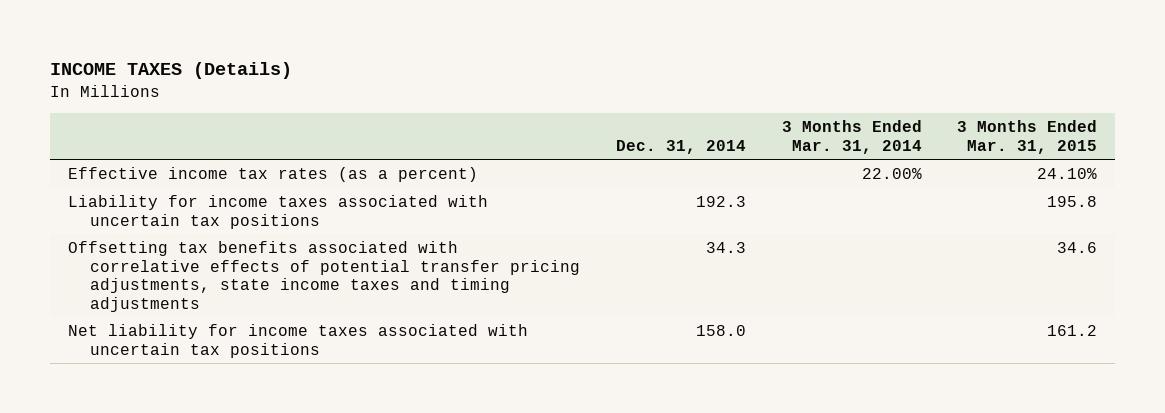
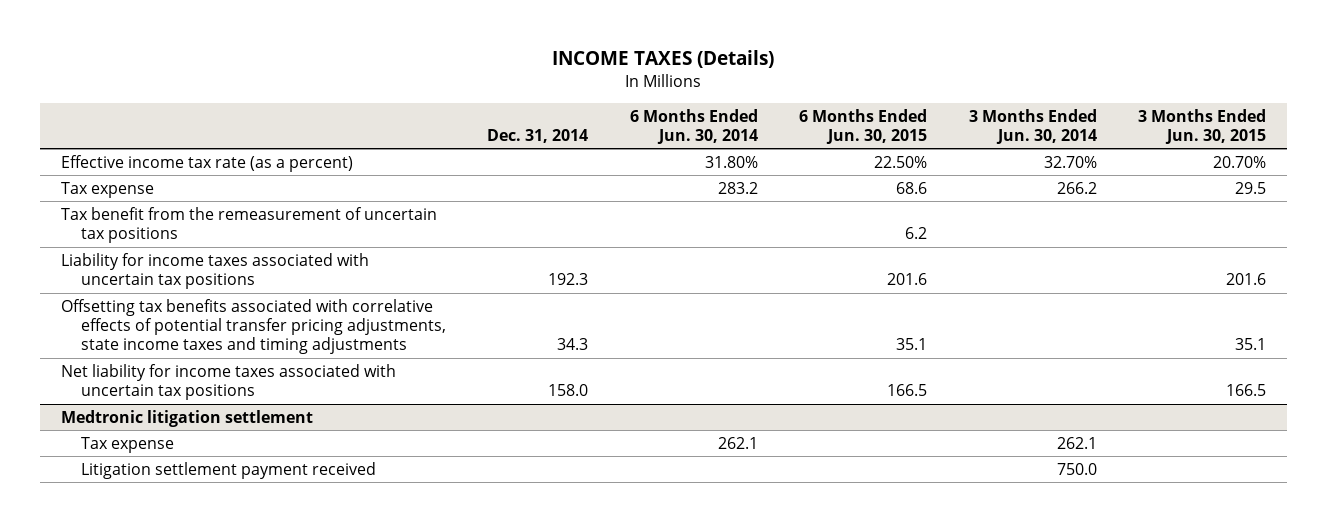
[781,119,922,154] 3 Months Ended Mar. 31, 2014 -> none
[957,119,1098,154] 3 Months Ended Mar. 31, 2015 -> none
none -> [629,108,758,144] 6 Months Ended Jun. 30, 2014
none -> [799,108,928,144] 6 Months Ended Jun. 30, 2015
none -> [968,108,1097,144] 3 Months Ended Jun. 30, 2014
none -> [1137,108,1266,144] 3 Months Ended Jun. 30, 2015
[67,167,478,183] Effective income tax rates (as a percent) -> [60,154,353,172] Effective income tax rate (as a percent)
none -> [60,181,154,198] Tax expense
none -> [60,206,437,244] Tax benefit from the remeasurement of uncertain tax positions
none -> [60,409,313,427] Medtronic litigation settlement
none -> [81,436,175,453] Tax expense
none -> [81,461,377,479] Litigation settlement payment received

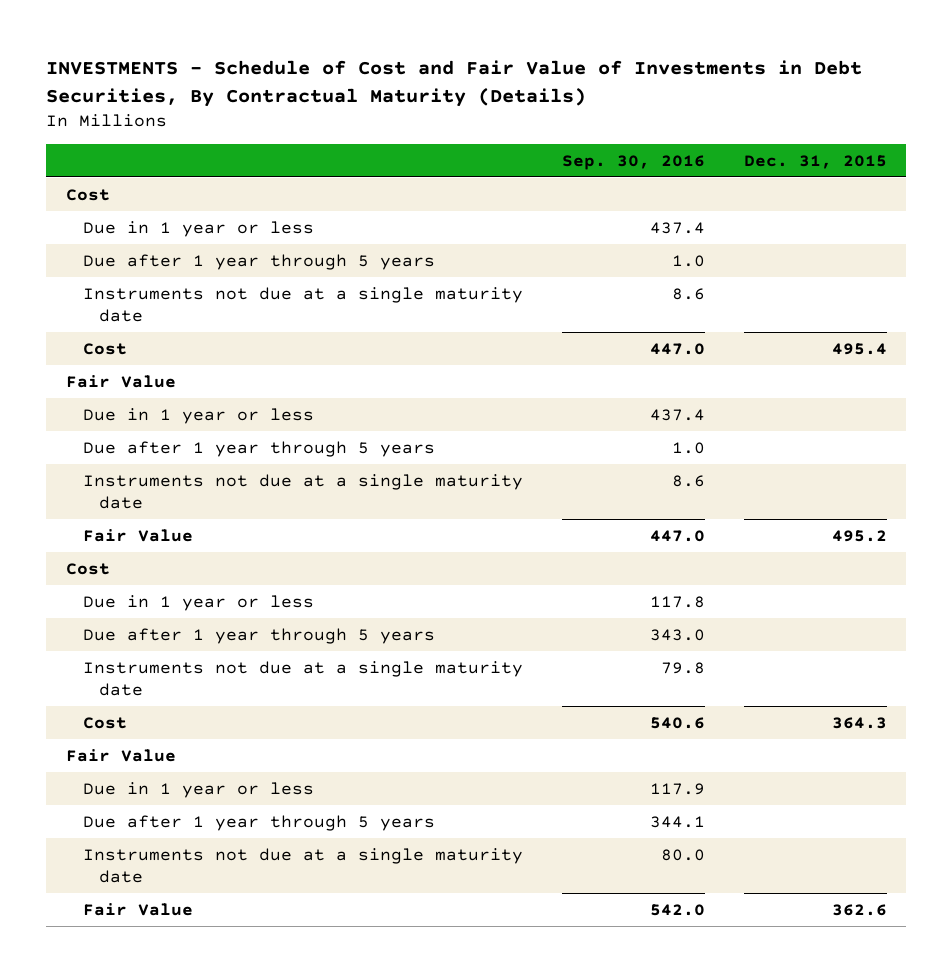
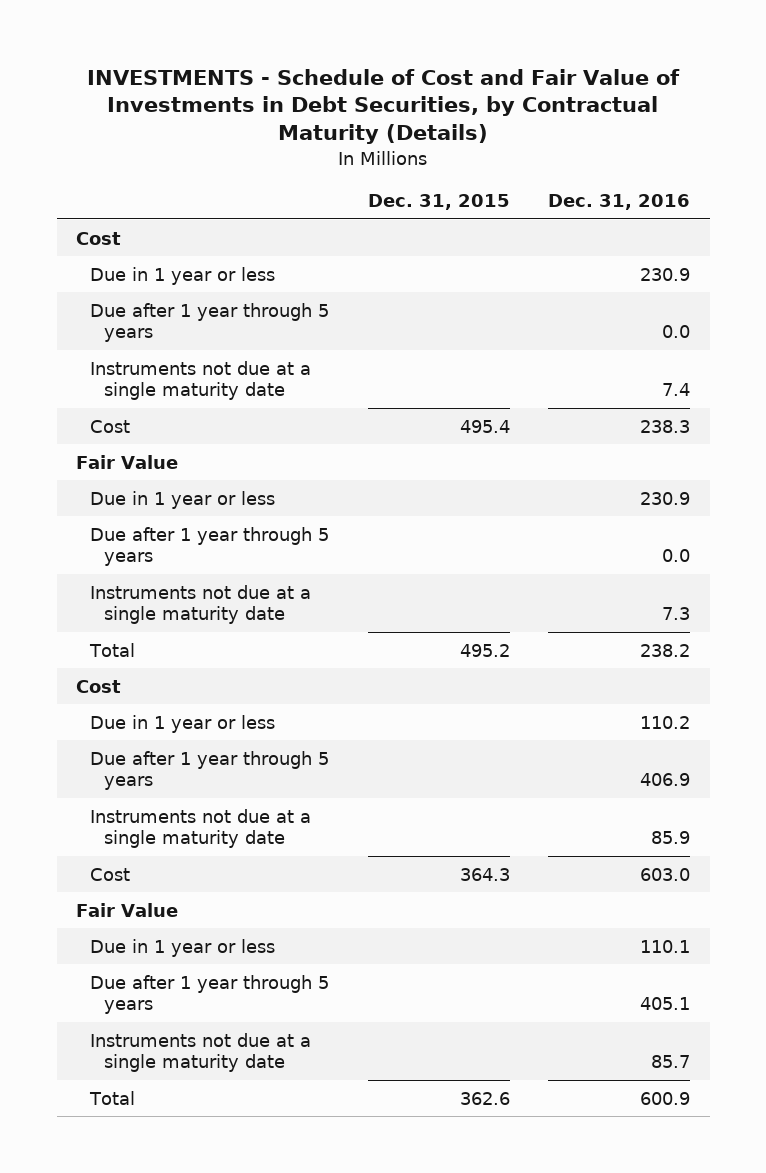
[46,60,863,107] INVESTMENTS - Schedule of Cost and Fair Value of Investments in Debt Securities, By Contractual Maturity (Details) -> [87,68,681,145] INVESTMENTS - Schedule of Cost and Fair Value of Investments in Debt Securities, by Contractual Maturity (Details)
[561,154,705,170] Sep. 30, 2016 -> none
none -> [548,194,691,211] Dec. 31, 2016
[82,528,193,542] Fair Value -> [89,642,136,657] Total
[82,902,193,916] Fair Value -> [89,1090,136,1105] Total

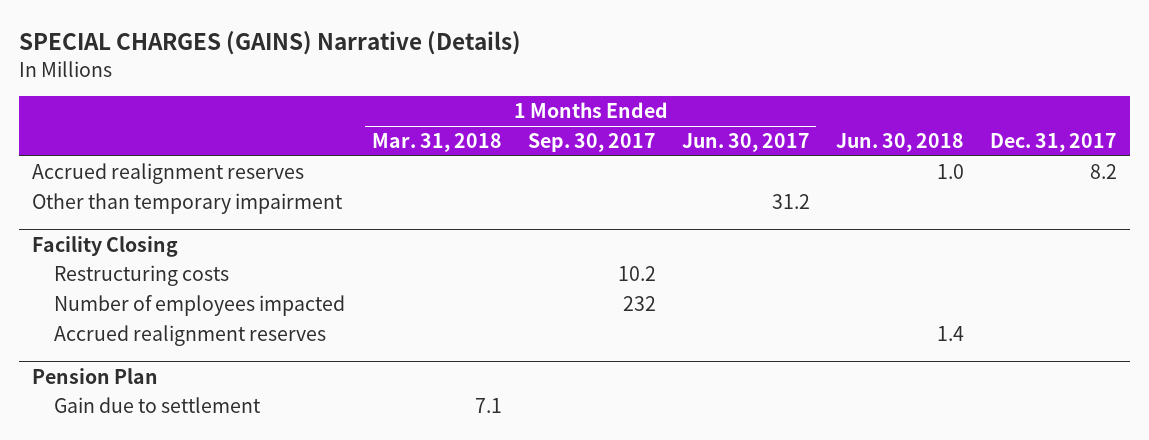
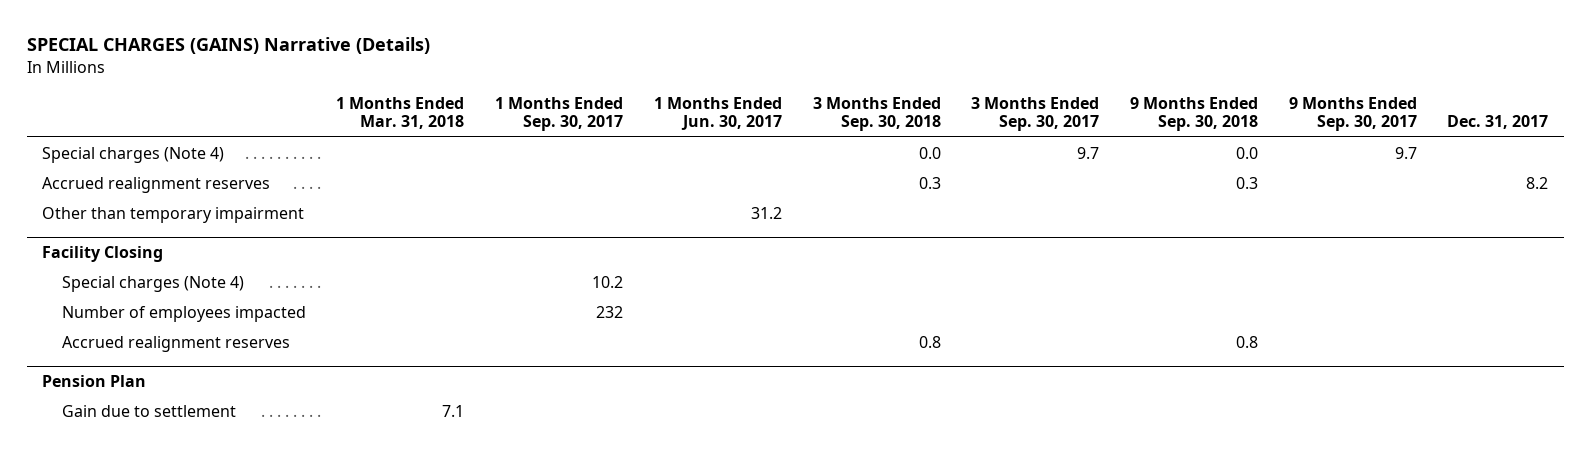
[835,133,964,153] Jun. 30, 2018 -> none
none -> [812,97,941,132] 3 Months Ended Sep. 30, 2018
none -> [971,97,1100,132] 3 Months Ended Sep. 30, 2017
none -> [1130,97,1259,132] 9 Months Ended Sep. 30, 2018
none -> [1288,97,1417,132] 9 Months Ended Sep. 30, 2017
none -> [42,146,225,163] Special charges (Note 4)
[54,265,230,287] Restructuring costs -> [61,275,244,292] Special charges (Note 4)

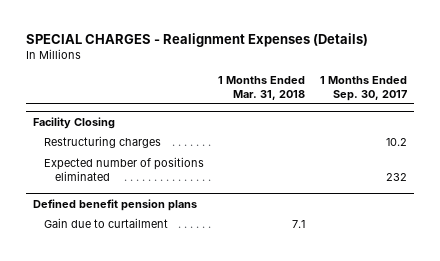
[26,37,430,55] SPECIAL CHARGES (GAINS) Narrative (Details) -> [26,32,369,47] SPECIAL CHARGES - Realignment Expenses (Details)
[653,97,782,131] 1 Months Ended Jun. 30, 2017 -> none
[812,97,941,132] 3 Months Ended Sep. 30, 2018 -> none
[971,97,1100,132] 3 Months Ended Sep. 30, 2017 -> none
[1130,97,1259,132] 9 Months Ended Sep. 30, 2018 -> none
[1288,97,1417,132] 9 Months Ended Sep. 30, 2017 -> none
[1447,115,1549,130] Dec. 31, 2017 -> none
[42,146,225,163] Special charges (Note 4) -> none
[42,176,271,193] Accrued realignment reserves -> none
[42,206,305,223] Other than temporary impairment -> none
[61,335,290,352] Accrued realignment reserves -> none
[61,275,244,292] Special charges (Note 4) -> [44,136,162,149] Restructuring charges
[61,305,306,322] Number of employees impacted -> [44,157,205,181] Expected number of positions eliminated
[42,374,147,387] Pension Plan -> [33,199,198,212] Defined benefit pension plans
[61,404,236,417] Gain due to settlement -> [44,218,169,229] Gain due to curtailment

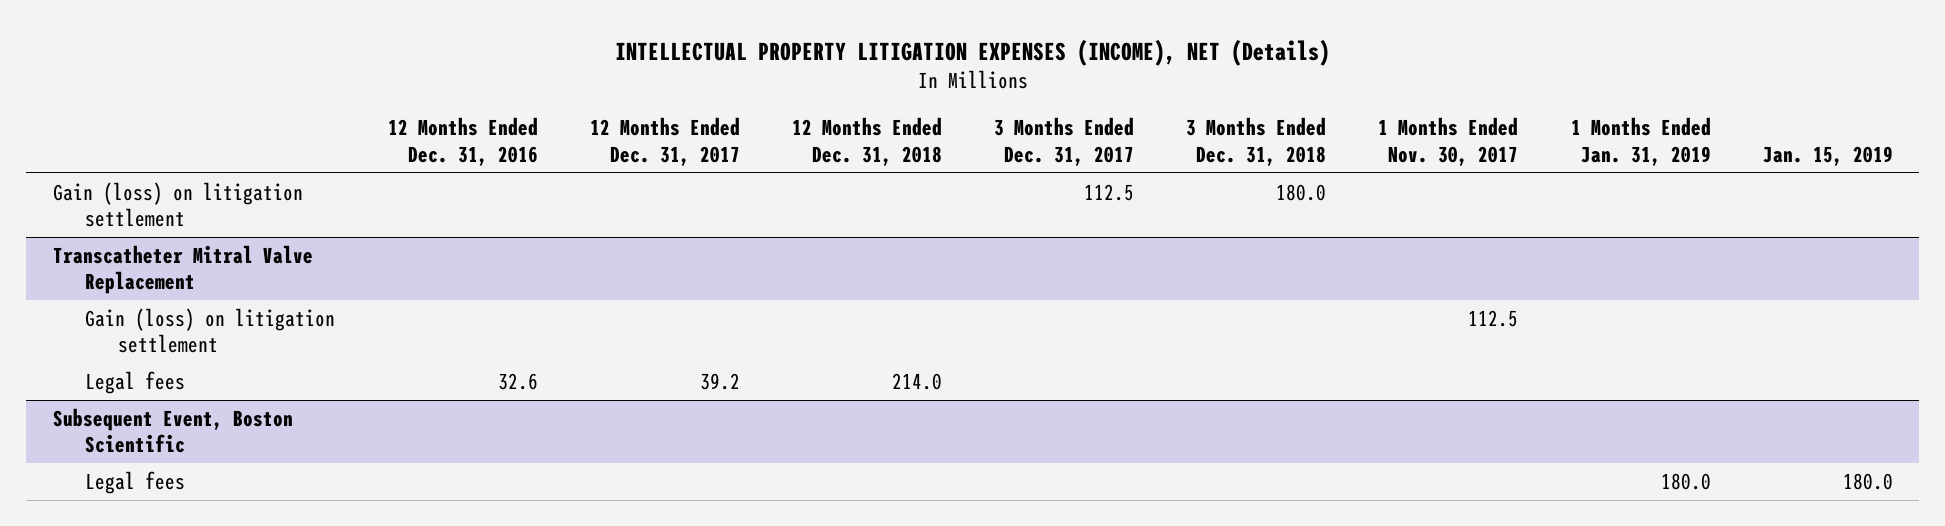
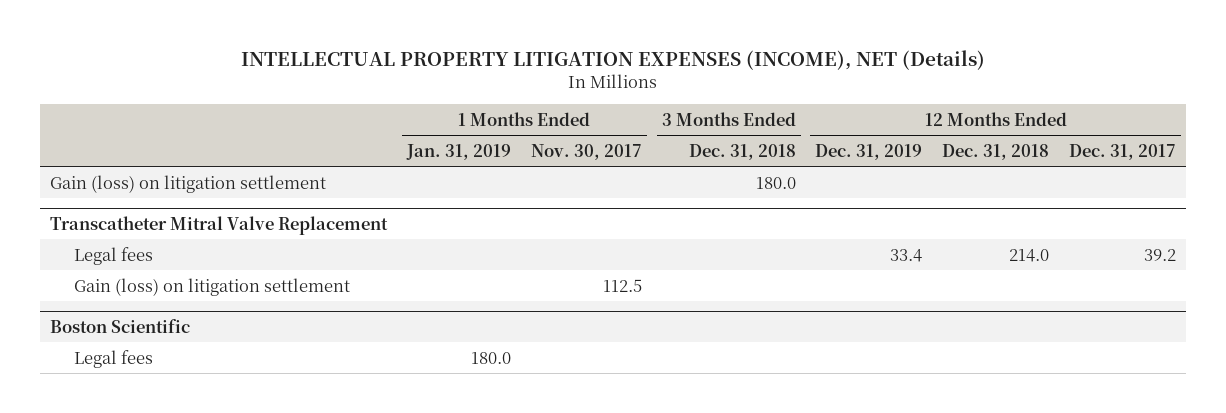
[387,117,538,166] 12 Months Ended Dec. 31, 2016 -> none
[994,117,1135,166] 3 Months Ended Dec. 31, 2017 -> none
[1762,145,1893,166] Jan. 15, 2019 -> none
none -> [815,143,923,160] Dec. 31, 2019
[85,307,336,354] Gain (loss) on litigation settlement -> [74,277,351,296] Gain (loss) on litigation settlement
[52,407,293,454] Subsequent Event, Boston Scientific -> [50,318,191,333] Boston Scientific

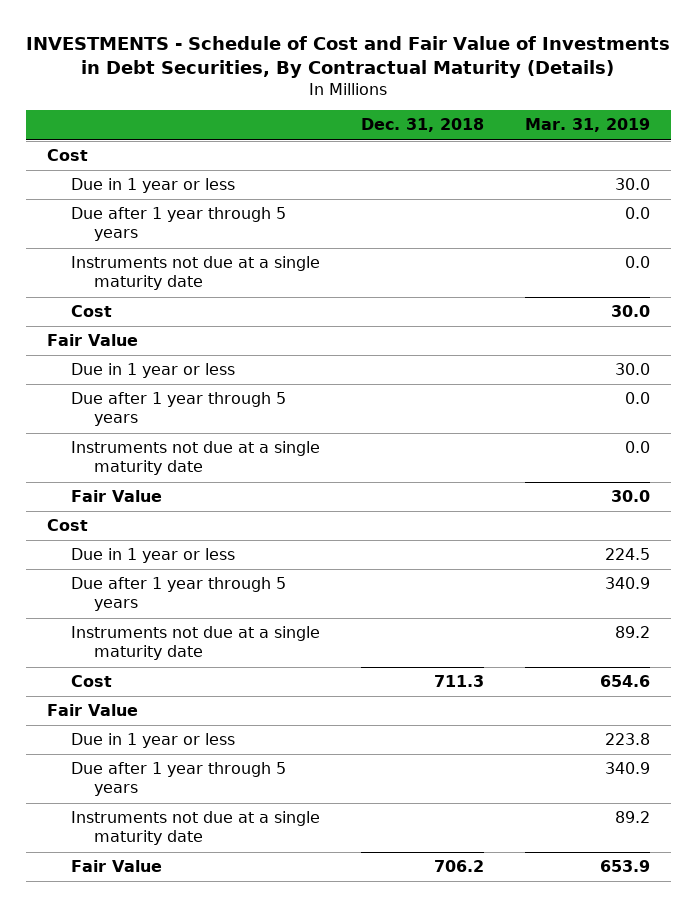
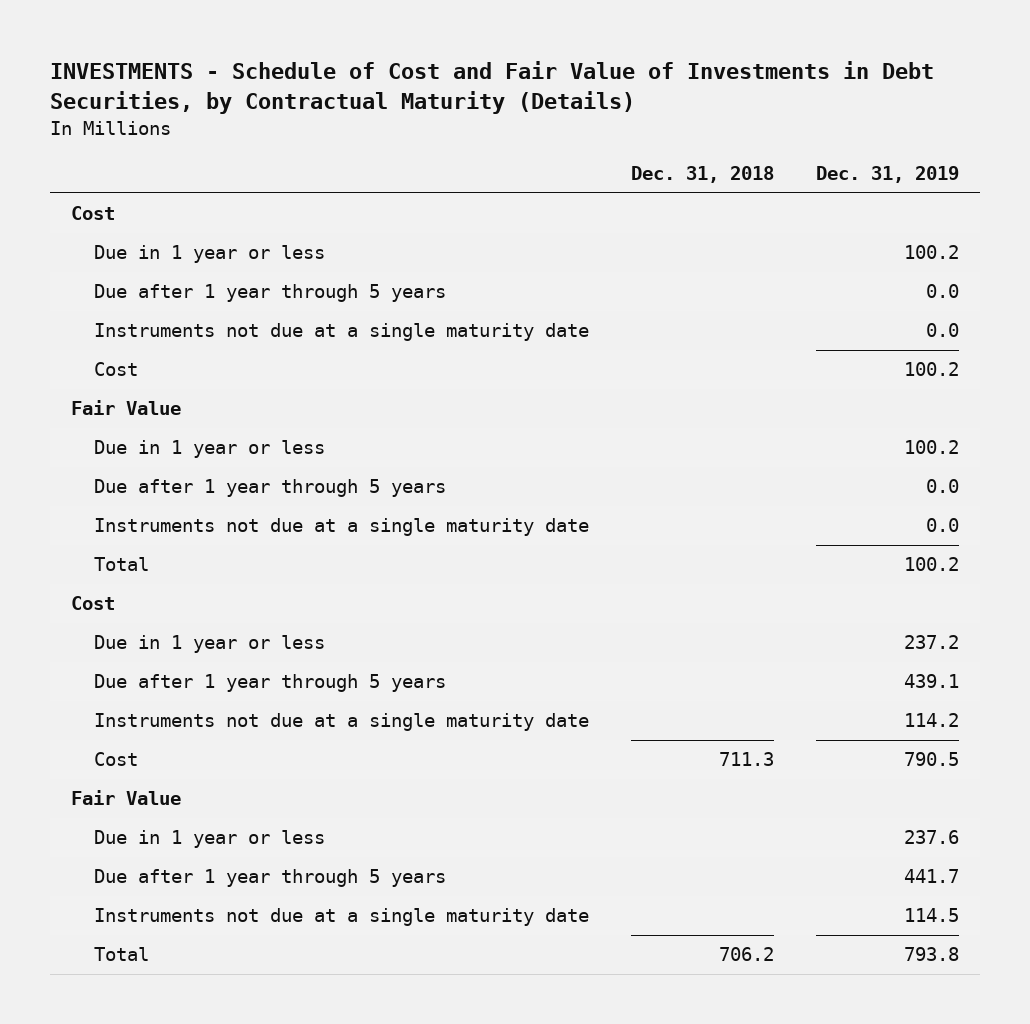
[26,36,671,79] INVESTMENTS - Schedule of Cost and Fair Value of Investments in Debt Securities, By Contractual Maturity (Details) -> [49,61,934,115] INVESTMENTS - Schedule of Cost and Fair Value of Investments in Debt Securities, by Contractual Maturity (Details)
[524,118,650,133] Mar. 31, 2019 -> none
none -> [816,166,960,184] Dec. 31, 2019
[70,490,162,503] Fair Value -> [94,557,150,572] Total
[70,860,162,873] Fair Value -> [94,947,150,962] Total

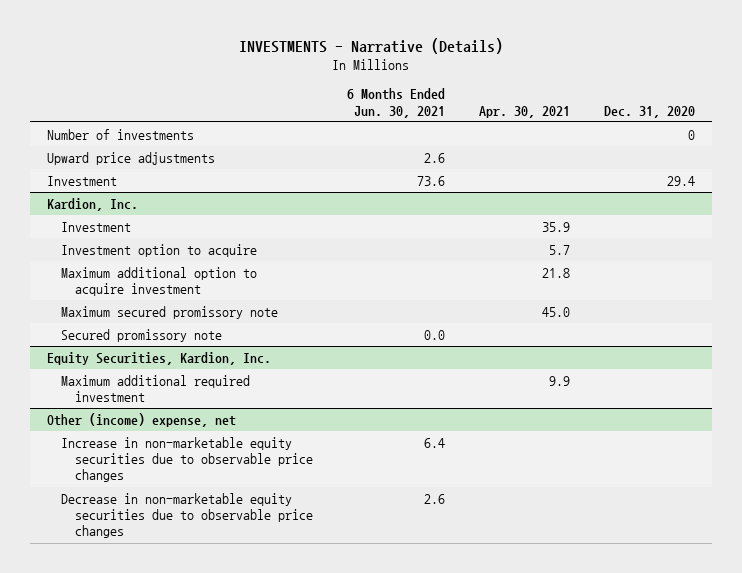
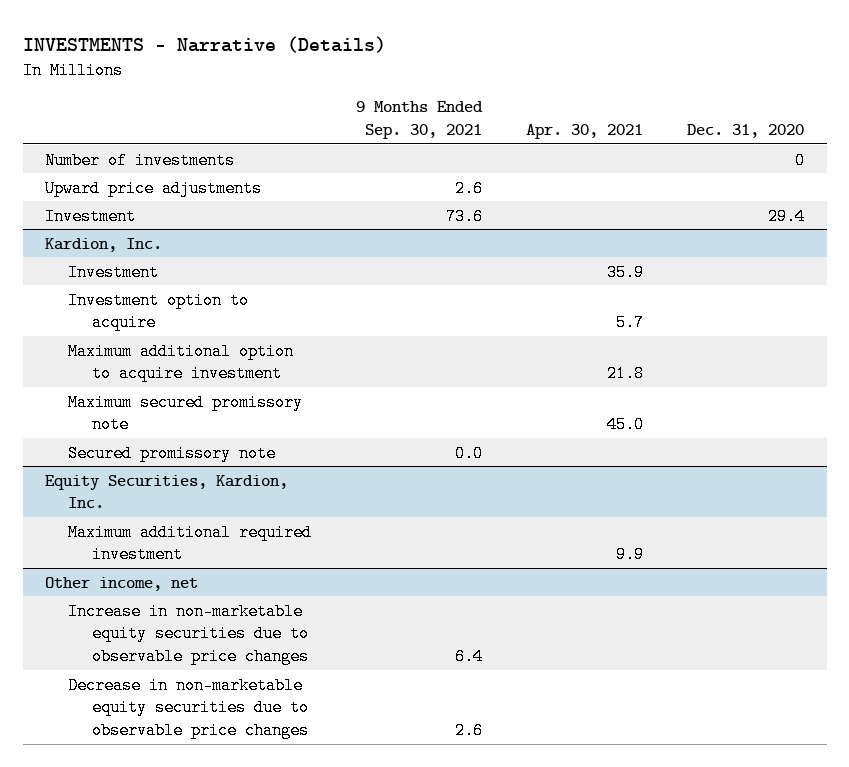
[347,88,446,118] 6 Months Ended Jun. 30, 2021 -> none
none -> [355,101,483,140] 9 Months Ended Sep. 30, 2021
[47,412,237,427] Other (income) expense, net -> [44,576,198,591] Other income, net

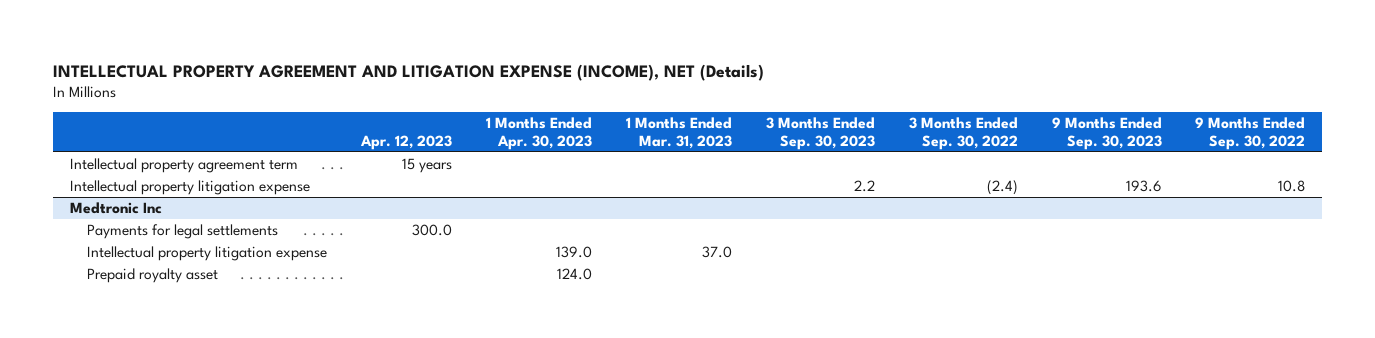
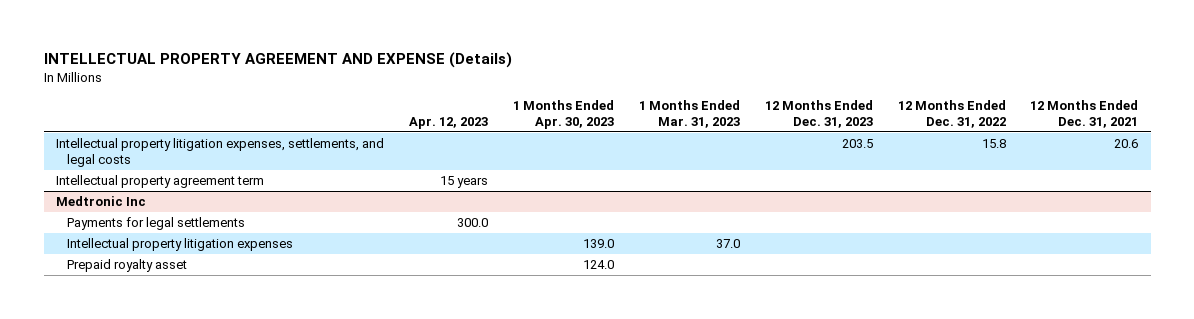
[52,63,764,81] INTELLECTUAL PROPERTY AGREEMENT AND LITIGATION EXPENSE (INCOME), NET (Details) -> [43,51,512,68] INTELLECTUAL PROPERTY AGREEMENT AND EXPENSE (Details)
[765,117,875,150] 3 Months Ended Sep. 30, 2023 -> none
[908,117,1018,150] 3 Months Ended Sep. 30, 2022 -> none
[1051,117,1162,150] 9 Months Ended Sep. 30, 2023 -> none
[1195,117,1306,150] 9 Months Ended Sep. 30, 2022 -> none
none -> [764,100,873,128] 12 Months Ended Dec. 31, 2023
none -> [897,100,1006,128] 12 Months Ended Dec. 31, 2022
none -> [1030,100,1139,128] 12 Months Ended Dec. 31, 2021
none -> [56,138,385,167] Intellectual property litigation expenses, settlements, and legal costs
[69,179,310,195] Intellectual property litigation expense -> none
[87,245,328,261] Intellectual property litigation expense -> [66,238,293,252] Intellectual property litigation expenses

